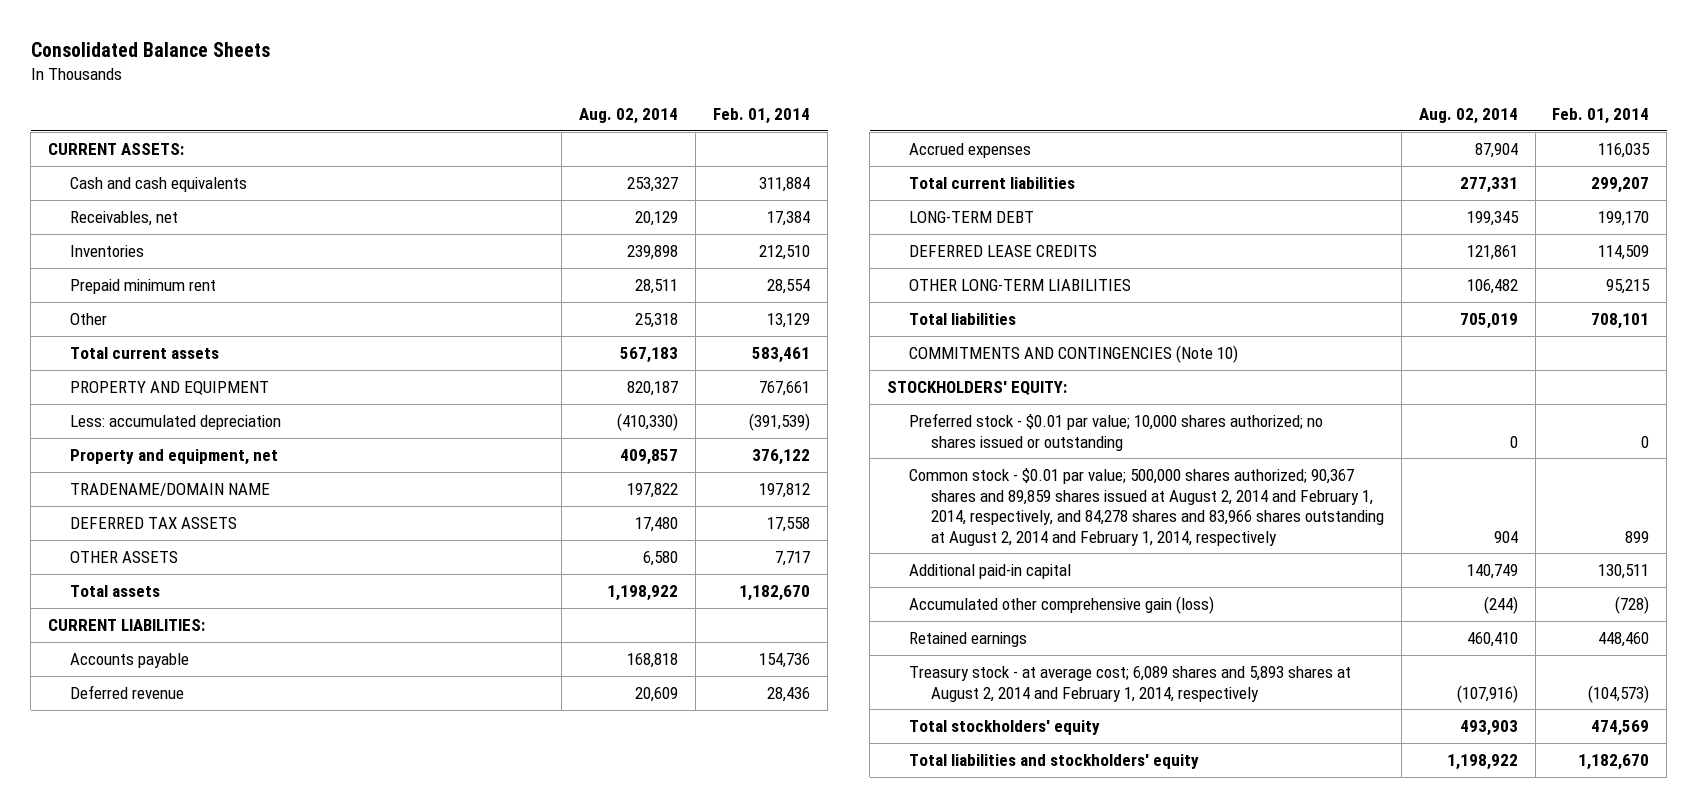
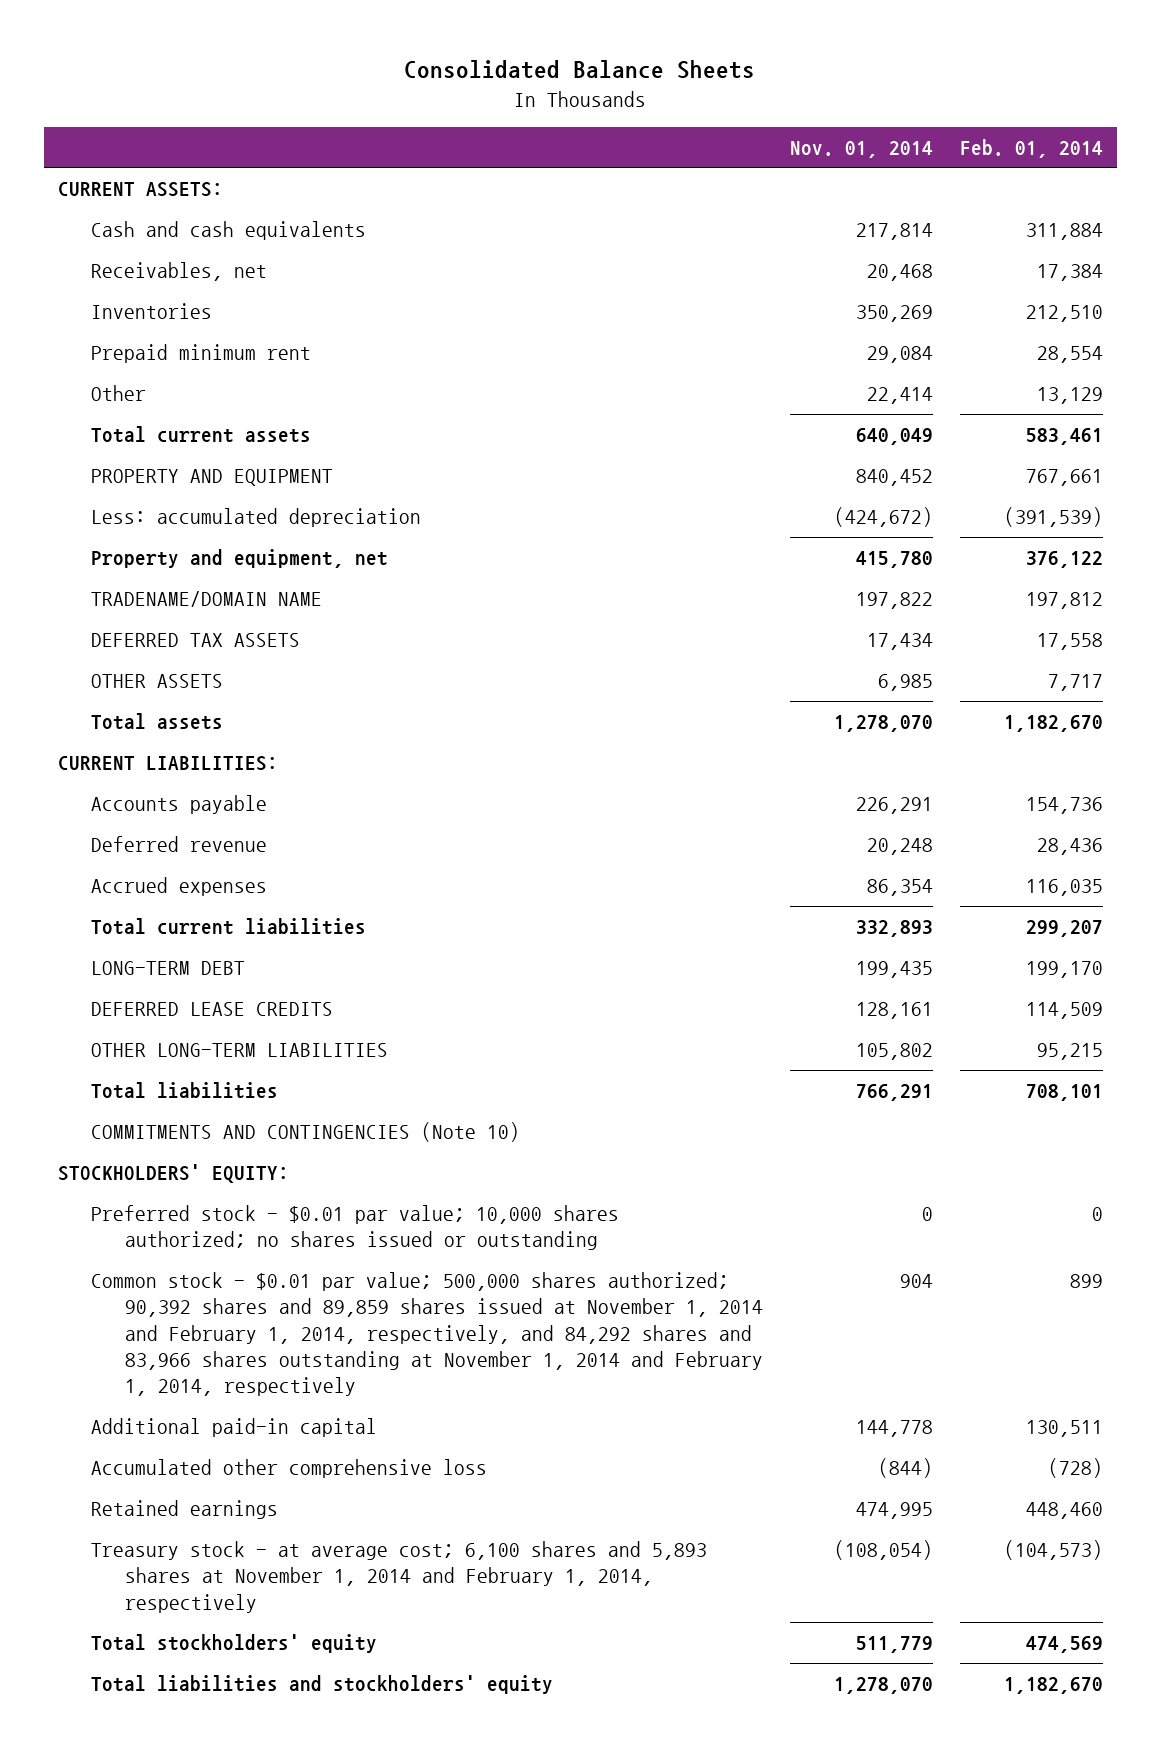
[579,107,679,124] Aug. 02, 2014 -> none
none -> [790,140,934,158] Nov. 01, 2014
[909,468,1384,546] Common stock - $0.01 par value; 500,000 shares authorized; 90,367 shares and 89,859 shares issued at August 2, 2014 and February 1, 2014, respectively, and 84,278 shares and 83,966 shares outstanding at August 2, 2014 and February 1, 2014, respectively -> [91,1272,764,1397] Common stock - $0.01 par value; 500,000 shares authorized; 90,392 shares and 89,859 shares issued at November 1, 2014 and February 1, 2014, respectively, and 84,292 shares and 83,966 shares outstanding at November 1, 2014 and February 1, 2014, respectively
[909,596,1215,615] Accumulated other comprehensive gain (loss) -> [91,1459,488,1479] Accumulated other comprehensive loss
[909,666,1352,702] Treasury stock - at average cost; 6,089 shares and 5,893 shares at August 2, 2014 and February 1, 2014, respectively -> [91,1541,708,1613] Treasury stock - at average cost; 6,100 shares and 5,893 shares at November 1, 2014 and February 1, 2014, respectively

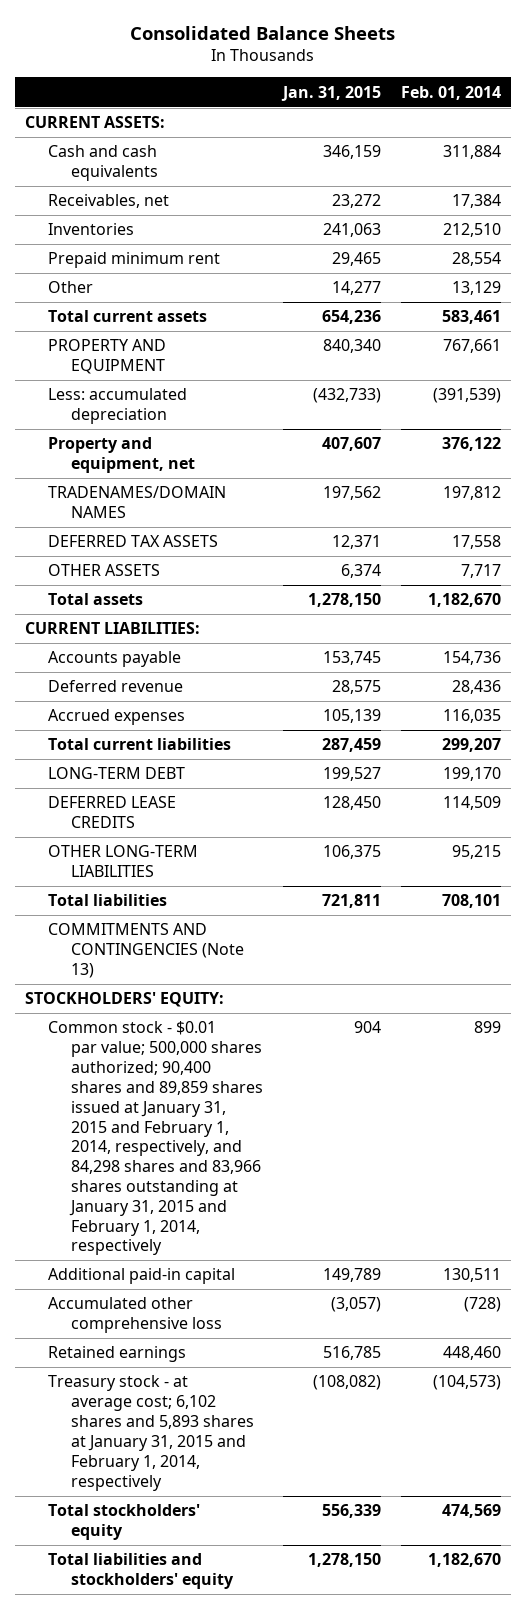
[790,140,934,158] Nov. 01, 2014 -> none
none -> [280,85,381,101] Jan. 31, 2015
[91,591,323,608] TRADENAME/DOMAIN NAME -> [47,486,226,519] TRADENAMES/DOMAIN NAMES
[91,1122,521,1143] COMMITMENTS AND CONTINGENCIES (Note 10) -> [47,923,244,979] COMMITMENTS AND CONTINGENCIES (Note 13)
[91,1205,620,1251] Preferred stock - $0.01 par value; 10,000 shares authorized; no shares issued or outstanding -> none
[91,1272,764,1397] Common stock - $0.01 par value; 500,000 shares authorized; 90,392 shares and 89,859 shares issued at November 1, 2014 and February 1, 2014, respectively, and 84,292 shares and 83,966 shares outstanding at November 1, 2014 and February 1, 2014, respectively -> [47,1021,263,1256] Common stock - $0.01 par value; 500,000 shares authorized; 90,400 shares and 89,859 shares issued at January 31, 2015 and February 1, 2014, respectively, and 84,298 shares and 83,966 shares outstanding at January 31, 2015 and February 1, 2014, respectively
[91,1541,708,1613] Treasury stock - at average cost; 6,100 shares and 5,893 shares at November 1, 2014 and February 1, 2014, respectively -> [47,1375,254,1491] Treasury stock - at average cost; 6,102 shares and 5,893 shares at January 31, 2015 and February 1, 2014, respectively

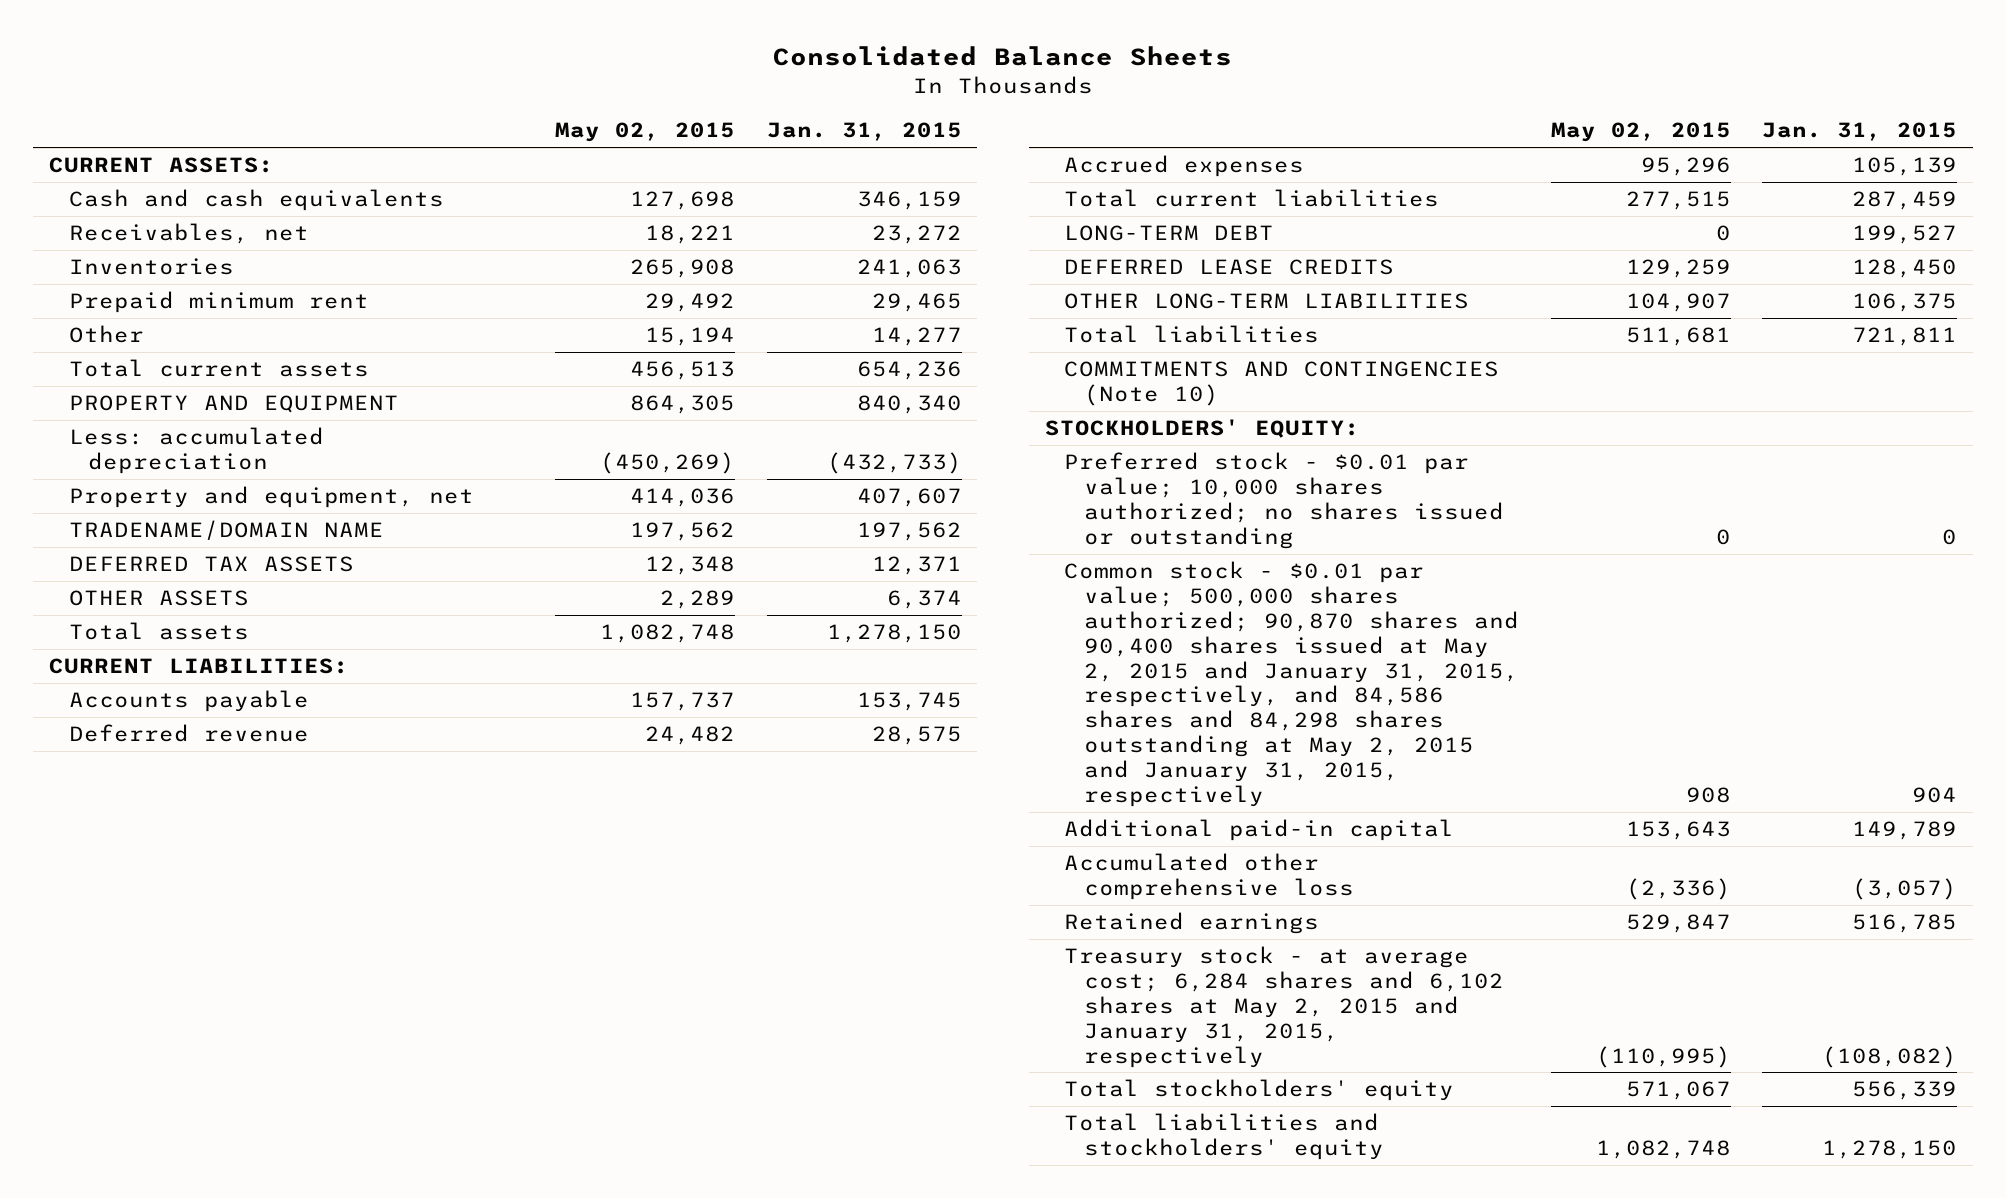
[400,85,501,100] Feb. 01, 2014 -> none
none -> [554,122,735,143] May 02, 2015
[47,486,226,519] TRADENAMES/DOMAIN NAMES -> [68,520,384,541] TRADENAME/DOMAIN NAME
[47,923,244,979] COMMITMENTS AND CONTINGENCIES (Note 13) -> [1064,361,1500,407] COMMITMENTS AND CONTINGENCIES (Note 10)
none -> [1064,452,1504,549] Preferred stock - $0.01 par value; 10,000 shares authorized; no shares issued or outstanding
[47,1021,263,1256] Common stock - $0.01 par value; 500,000 shares authorized; 90,400 shares and 89,859 shares issued at January 31, 2015 and February 1, 2014, respectively, and 84,298 shares and 83,966 shares outstanding at January 31, 2015 and February 1, 2014, respectively -> [1064,561,1519,807] Common stock - $0.01 par value; 500,000 shares authorized; 90,870 shares and 90,400 shares issued at May 2, 2015 and January 31, 2015, respectively, and 84,586 shares and 84,298 shares outstanding at May 2, 2015 and January 31, 2015, respectively
[47,1375,254,1491] Treasury stock - at average cost; 6,102 shares and 5,893 shares at January 31, 2015 and February 1, 2014, respectively -> [1064,946,1504,1068] Treasury stock - at average cost; 6,284 shares and 6,102 shares at May 2, 2015 and January 31, 2015, respectively

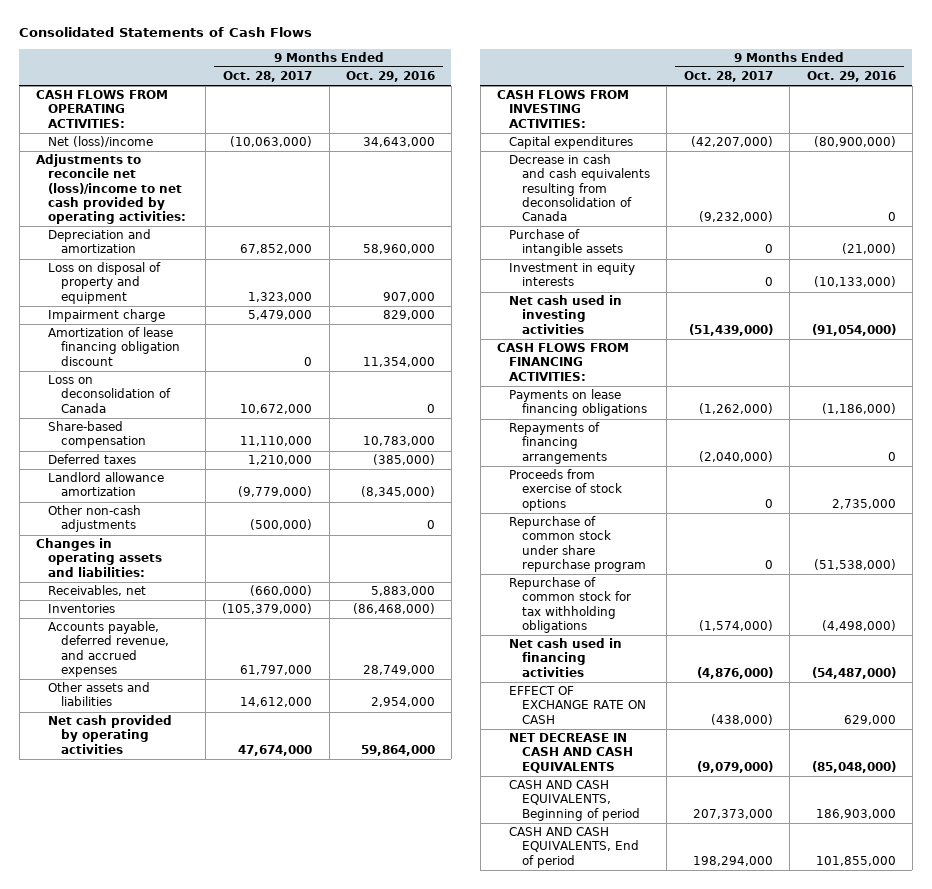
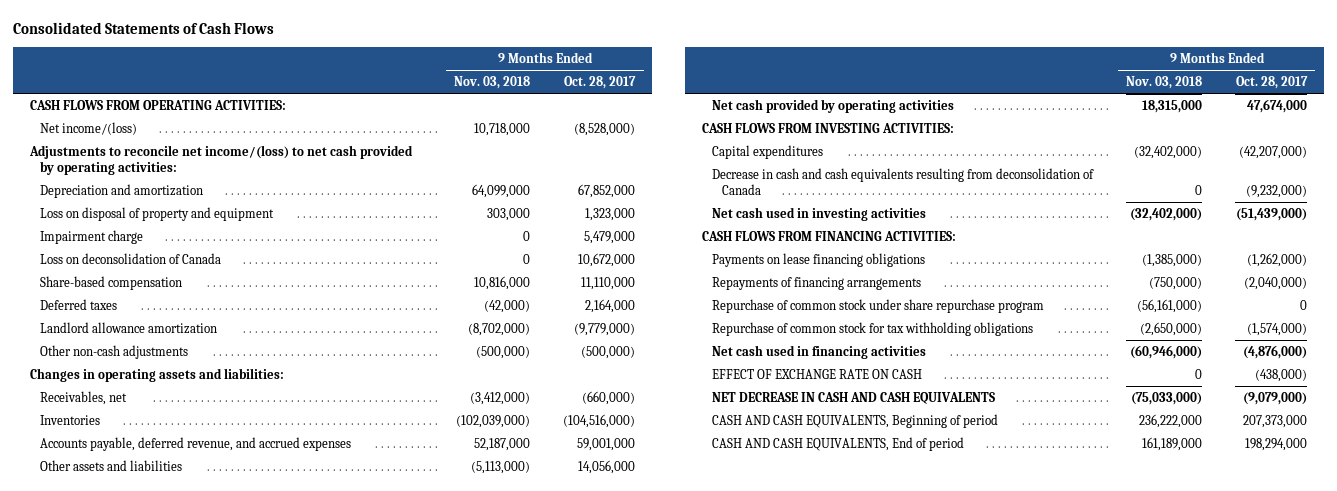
[345,71,435,83] Oct. 29, 2016 -> none
none -> [454,76,531,90] Nov. 03, 2018
[48,136,154,148] Net (loss)/income -> [39,122,137,136] Net income/(loss)
[230,136,313,148] (10,063,000) -> [574,123,636,137] (8,528,000)
[36,154,187,224] Adjustments to reconcile net (loss)/income to net cash provided by operating activities: -> [28,145,413,175] Adjustments to reconcile net income/(loss) to net cash provided by operating activities:
[48,327,180,366] Amortization of lease financing obligation discount -> none
[248,455,313,466] 1,210,000 -> [585,299,636,314] 2,164,000
[222,603,313,615] (105,379,000) -> [563,414,636,429] (104,516,000)
[240,664,313,675] 61,797,000 -> [577,438,636,452] 59,001,000
[240,697,313,708] 14,612,000 -> [578,460,636,475] 14,056,000
[509,229,623,257] Purchase of intangible assets -> none
[509,263,636,287] Investment in equity interests -> none
[509,469,622,511] Proceeds from exercise of stock options -> none

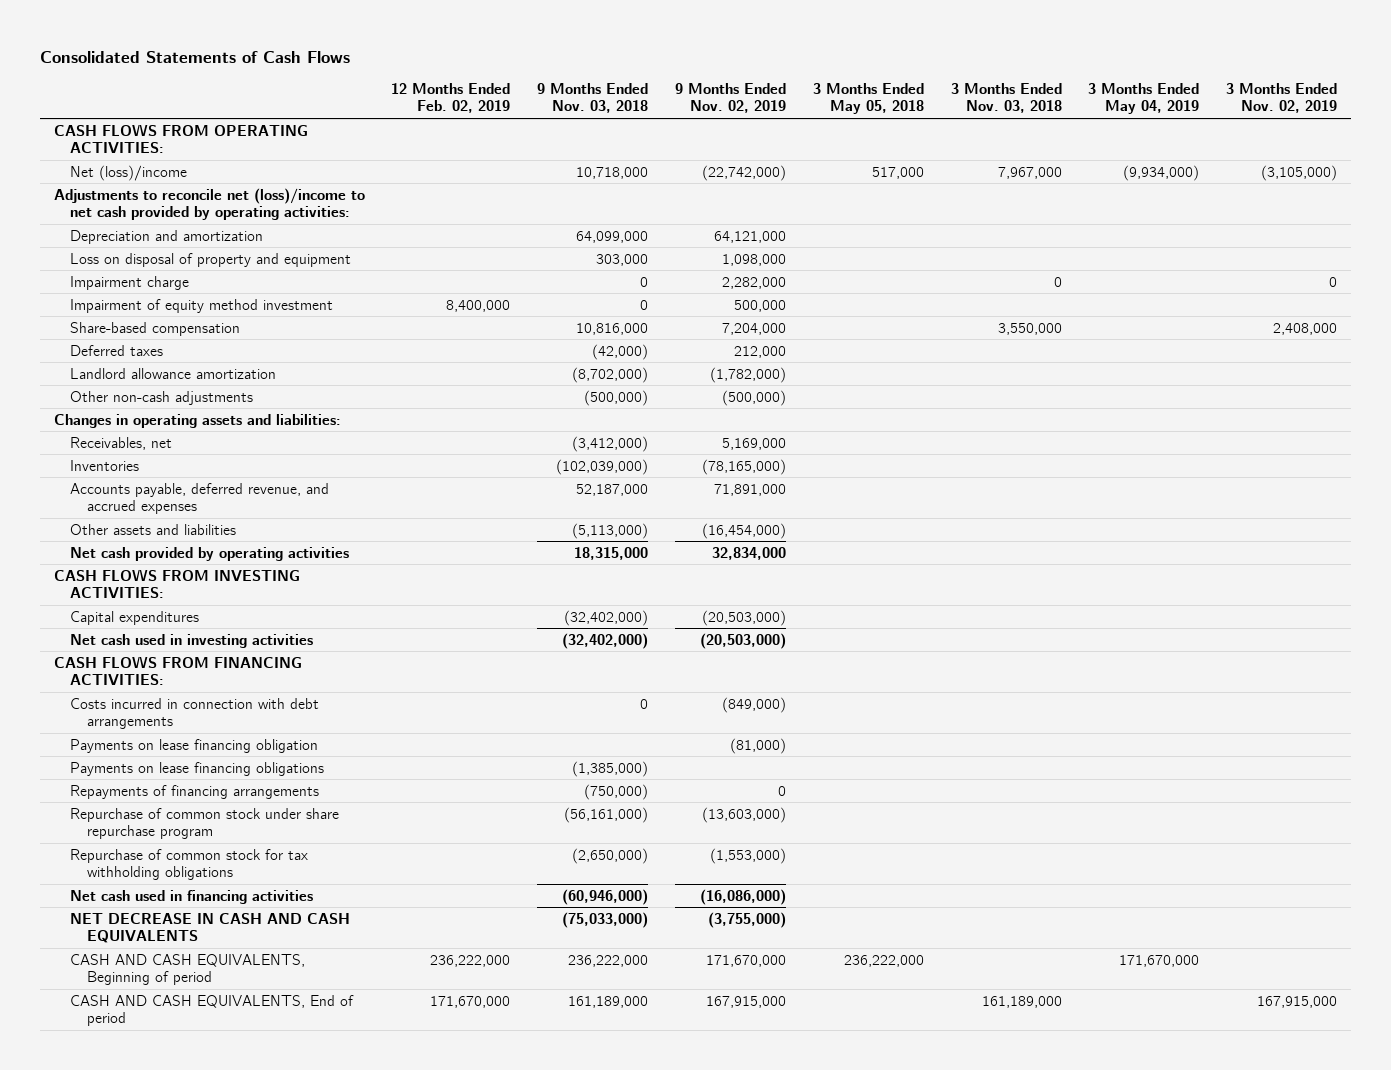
[564,76,637,90] Oct. 28, 2017 -> none
none -> [391,82,511,114] 12 Months Ended Feb. 02, 2019
none -> [675,82,787,114] 9 Months Ended Nov. 02, 2019
none -> [812,82,924,115] 3 Months Ended May 05, 2018
none -> [950,82,1062,114] 3 Months Ended Nov. 03, 2018
none -> [1088,82,1200,115] 3 Months Ended May 04, 2019
none -> [1226,82,1338,114] 3 Months Ended Nov. 02, 2019
[39,122,137,136] Net income/(loss) -> [70,164,188,181] Net (loss)/income
[28,145,413,175] Adjustments to reconcile net income/(loss) to net cash provided by operating activities: -> [53,187,365,221] Adjustments to reconcile net (loss)/income to net cash provided by operating activities:
[39,253,221,265] Loss on deconsolidation of Canada -> none
none -> [70,298,334,313] Impairment of equity method investment
[711,168,1094,195] Decrease in cash and cash equivalents resulting from deconsolidation of Canada -> none
none -> [70,697,320,730] Costs incurred in connection with debt arrangements
none -> [70,738,319,753] Payments on lease financing obligation
[711,369,922,380] EFFECT OF EXCHANGE RATE ON CASH -> none

